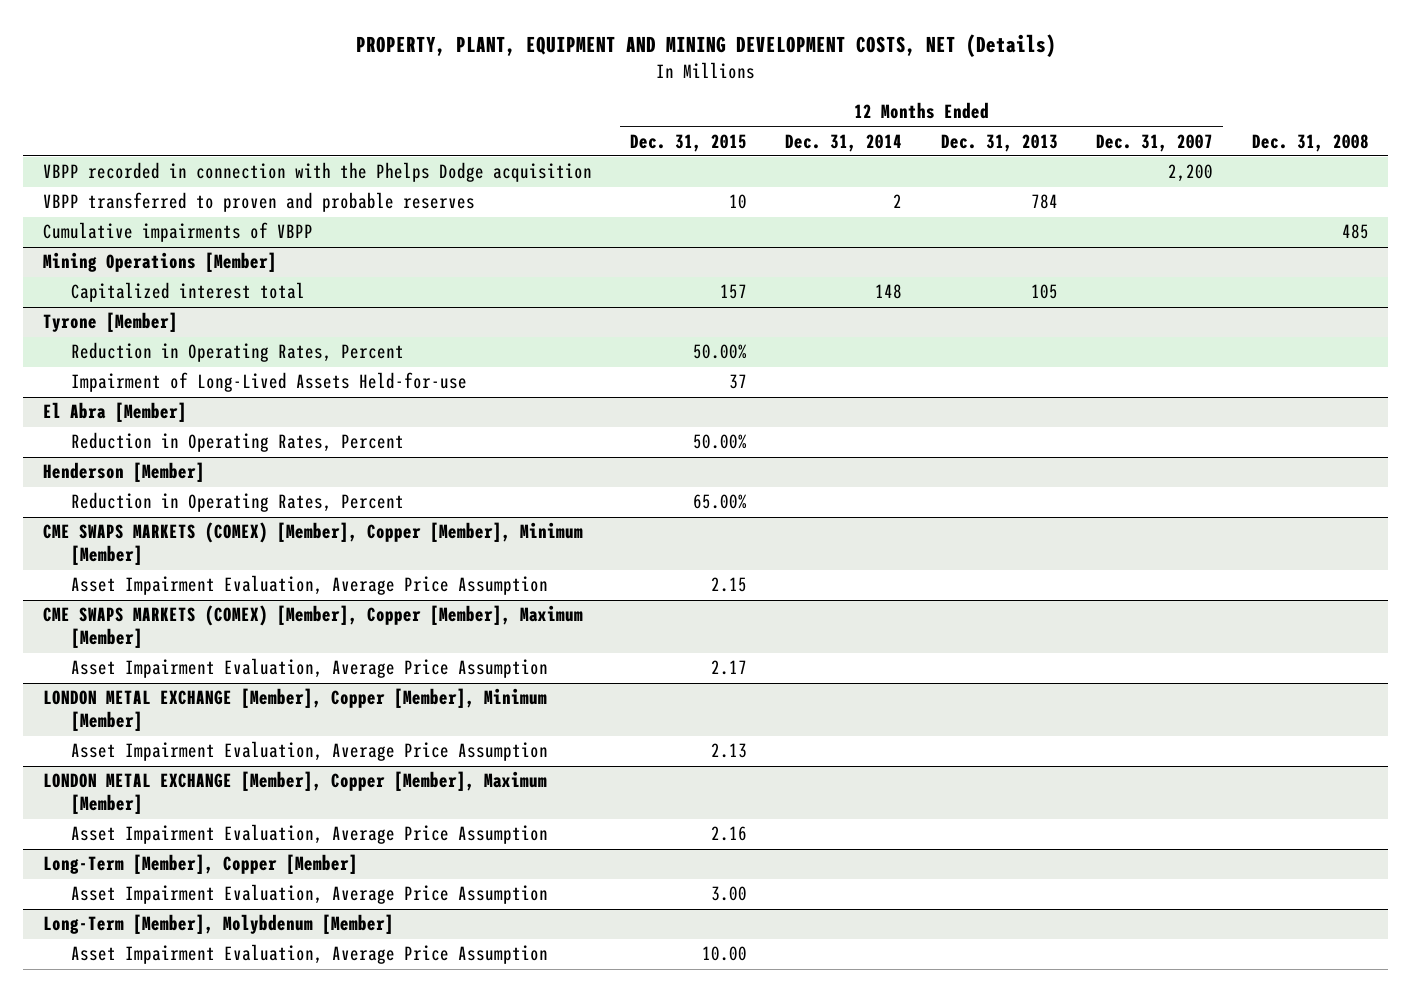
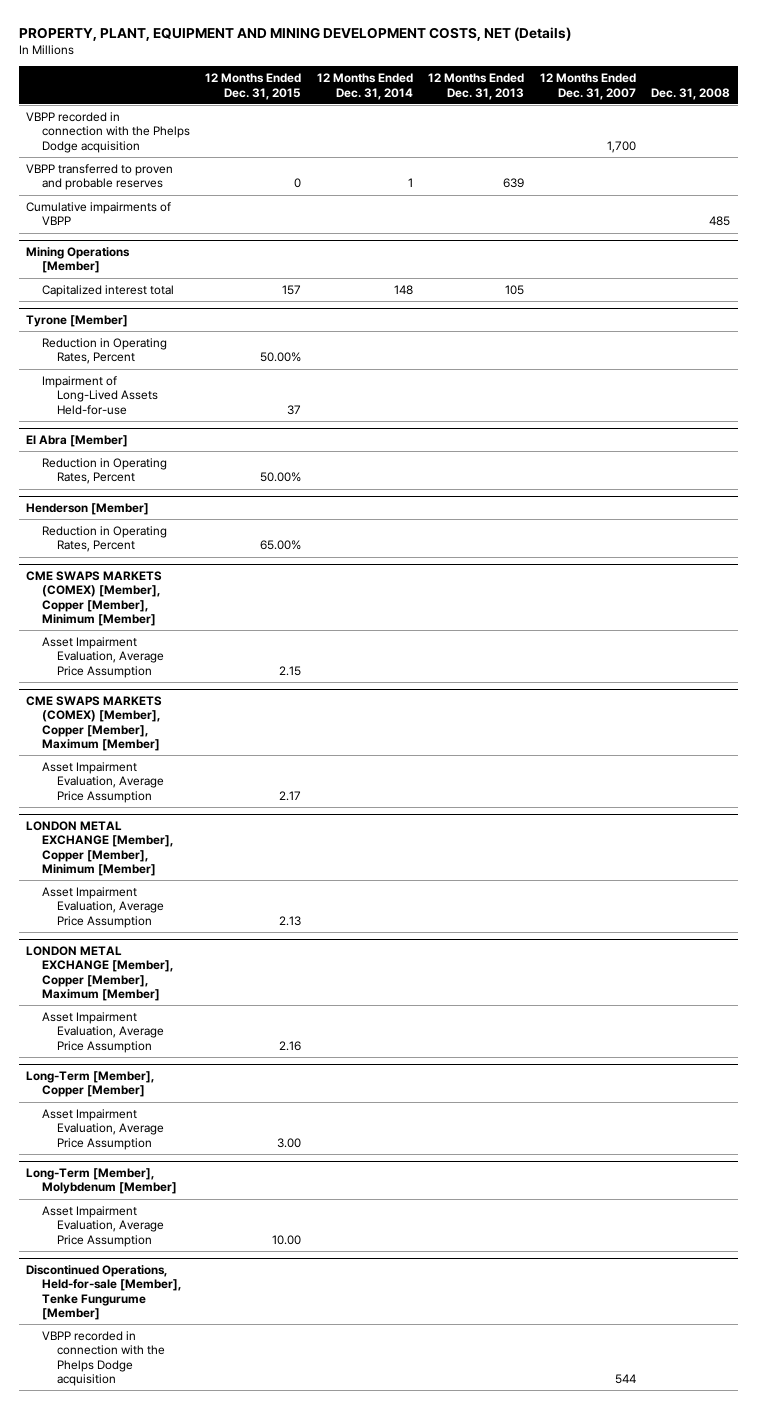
[1168,164,1214,183] 2,200 -> [606,140,636,153] 1,700
[728,194,747,210] 10 -> [294,178,302,189] 0
[893,194,903,209] 2 -> [407,178,413,188] 1
[1030,194,1058,210] 784 -> [503,178,525,189] 639
none -> [26,1265,181,1320] Discontinued Operations, Held-for-sale [Member], Tenke Fungurume [Member]
none -> [41,1330,166,1386] VBPP recorded in connection with the Phelps Dodge acquisition

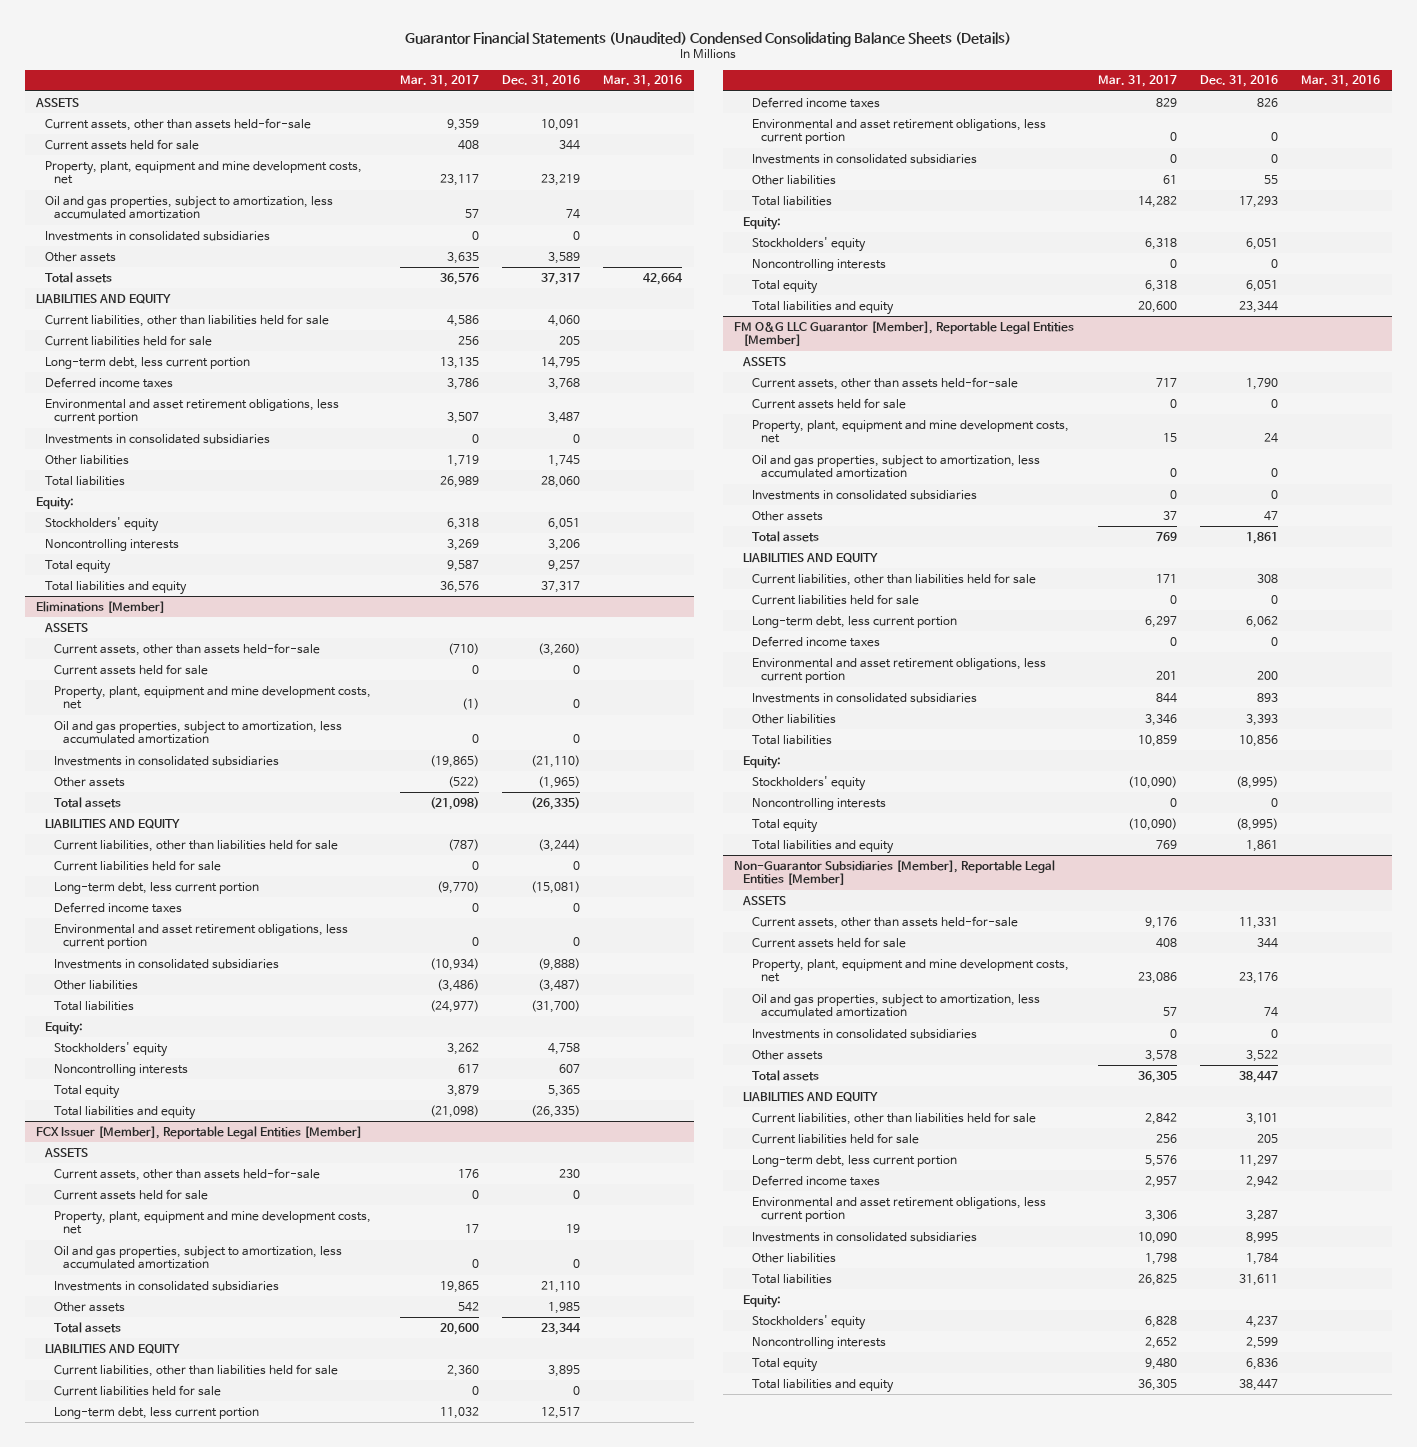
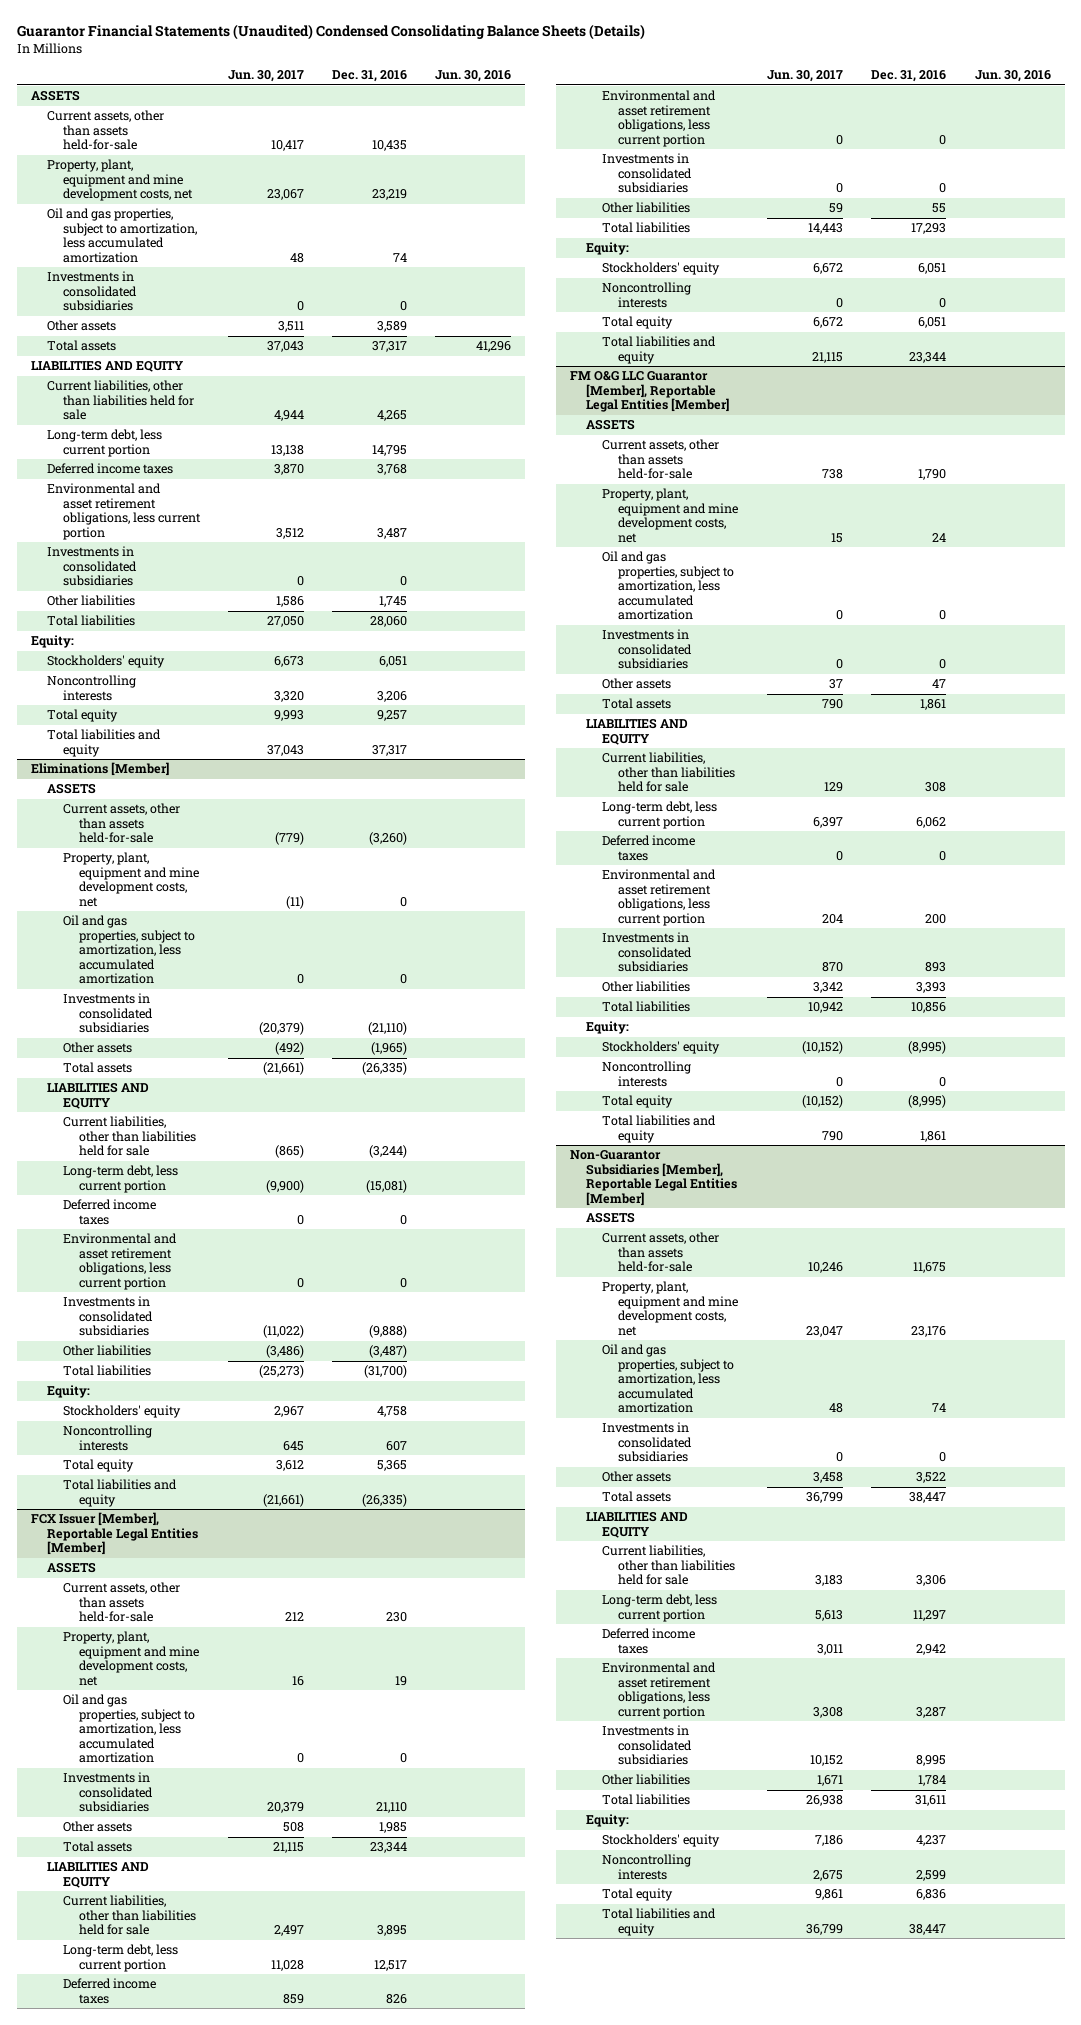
[399,75,479,88] Mar. 31, 2017 -> none
[603,75,683,88] Mar. 31, 2016 -> none
none -> [228,70,305,83] Jun. 30, 2017
none -> [435,70,512,83] Jun. 30, 2016
[45,138,200,150] Current assets held for sale -> none
[540,118,580,131] 10,091 -> [372,140,408,152] 10,435
[45,334,213,346] Current liabilities held for sale -> none
[547,314,580,327] 4,060 -> [377,410,408,422] 4,265
[53,663,208,675] Current assets held for sale -> none
[53,859,221,871] Current liabilities held for sale -> none
[53,1188,208,1200] Current assets held for sale -> none
[53,1384,221,1396] Current liabilities held for sale -> none
[751,397,906,409] Current assets held for sale -> none
[751,593,919,605] Current liabilities held for sale -> none
[751,936,906,948] Current assets held for sale -> none
[1238,916,1278,929] 11,331 -> [913,1262,947,1274] 11,675
[751,1132,919,1144] Current liabilities held for sale -> none
[1245,1112,1278,1125] 3,101 -> [916,1575,947,1587] 3,306

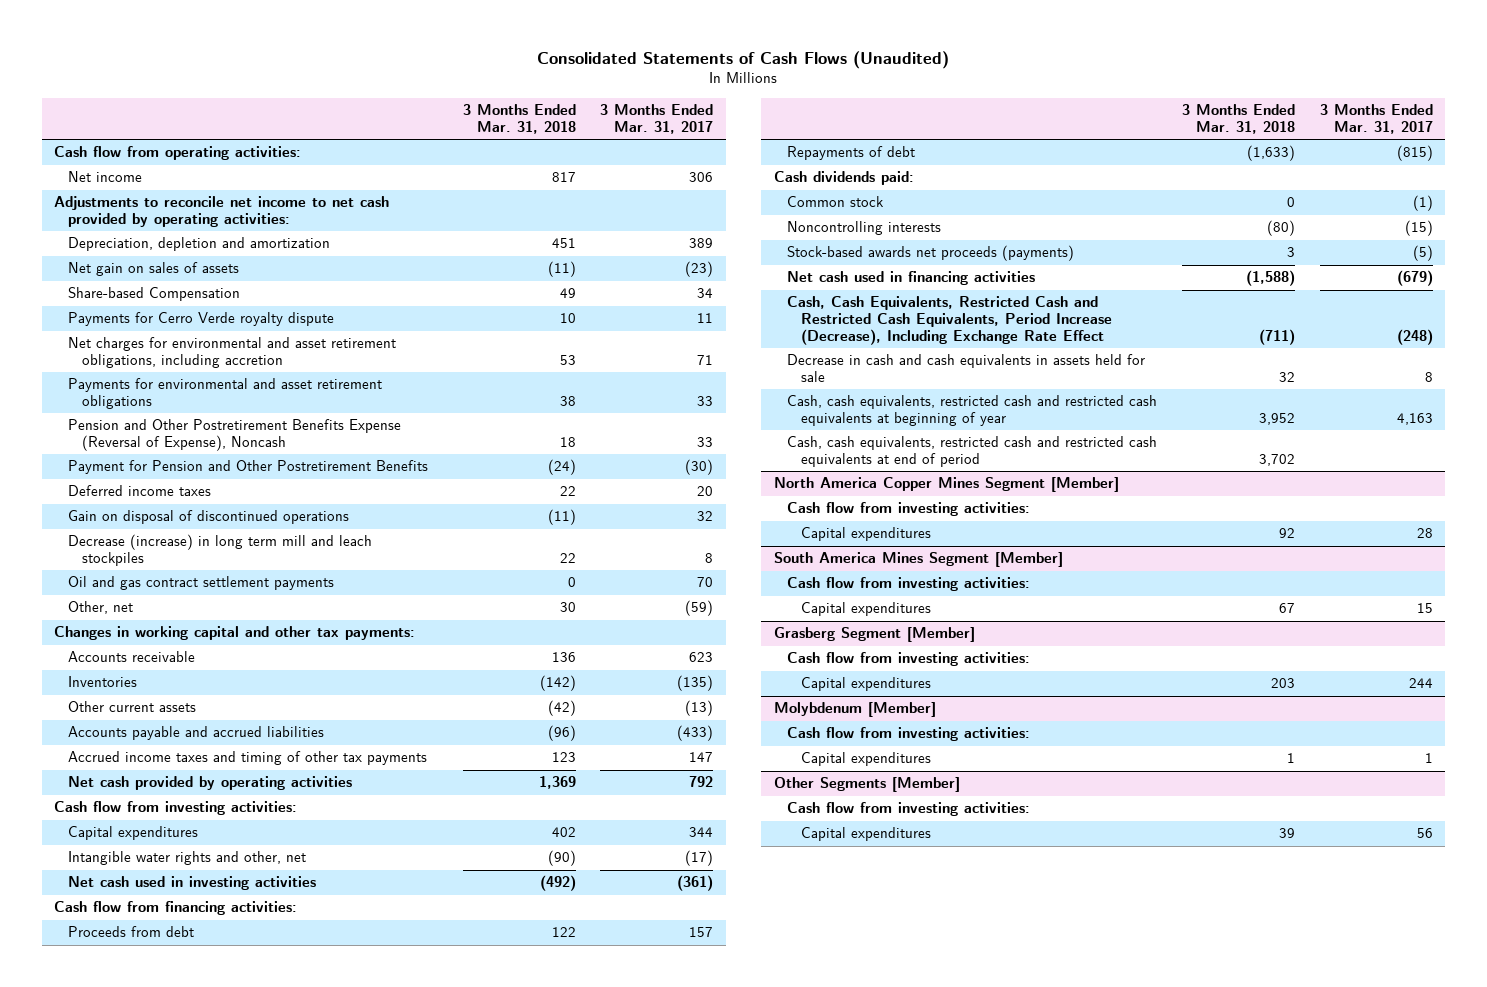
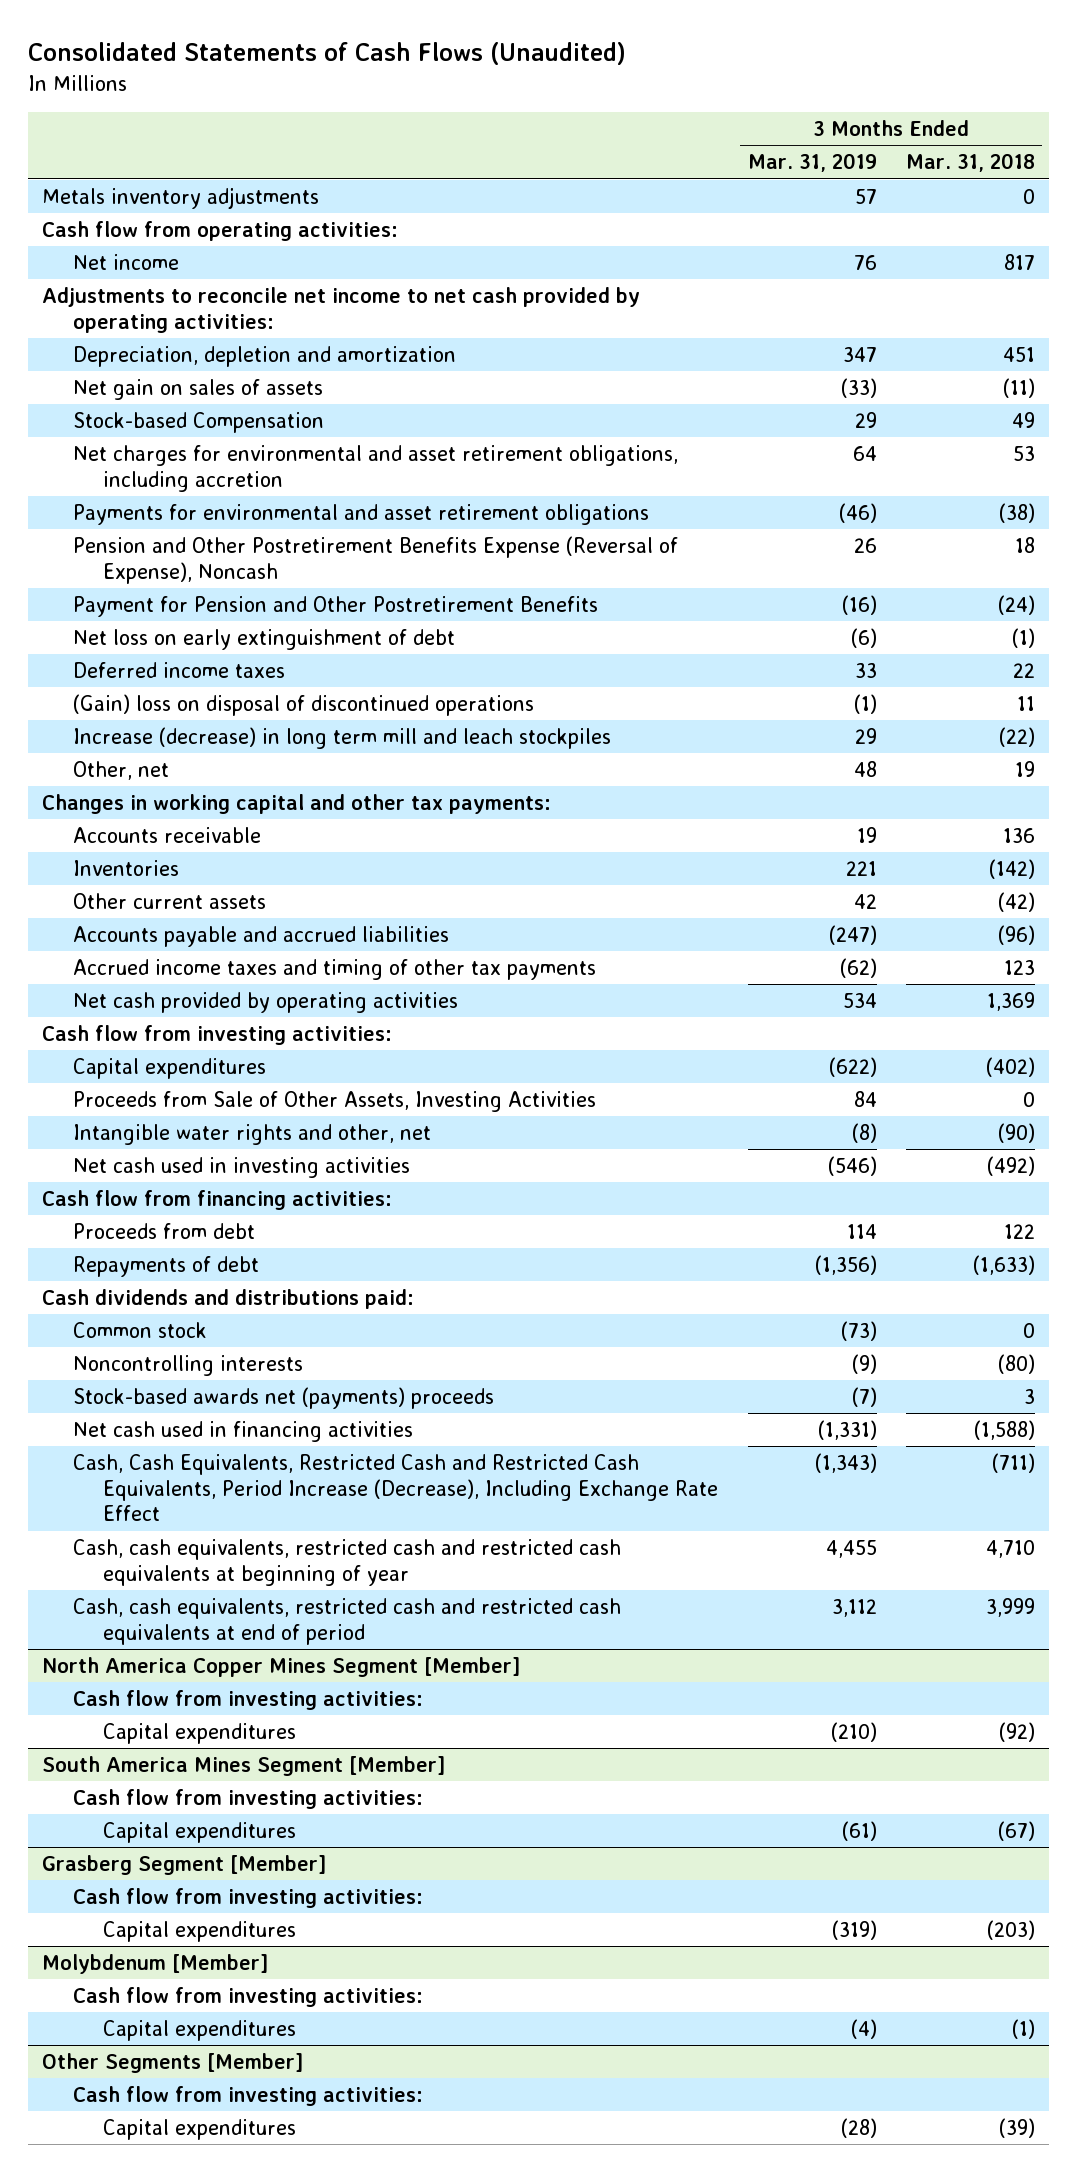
[600,104,714,134] 3 Months Ended Mar. 31, 2017 -> none
none -> [747,153,877,173] Mar. 31, 2019
none -> [42,186,320,209] Metals inventory adjustments
[68,312,335,327] Payments for Cerro Verde royalty dispute -> none
[68,287,241,302] Share-based Compensation -> [72,411,324,433] Stock-based Compensation
[559,396,576,407] 38 -> [998,502,1035,523] (38)
none -> [72,628,455,650] Net loss on early extinguishment of debt
[68,576,335,591] Oil and gas contract settlement payments -> none
[68,510,350,525] Gain on disposal of discontinued operations -> [72,693,534,716] (Gain) loss on disposal of discontinued operations
[547,509,576,526] (11) -> [1016,695,1035,711] 11
[68,534,373,567] Decrease (increase) in long term mill and leach stockpiles -> [72,726,611,749] Increase (decrease) in long term mill and leach stockpiles
[559,553,576,564] 22 -> [998,726,1035,747] (22)
[559,602,576,613] 30 -> [1014,760,1035,777] 19
[551,827,576,838] 402 -> [985,1056,1035,1077] (402)
none -> [72,1090,596,1112] Proceeds from Sale of Other Assets, Investing Activities
[773,171,914,186] Cash dividends paid: -> [42,1288,415,1309] Cash dividends and distributions paid:
[787,245,1075,262] Stock-based awards net proceeds (payments) -> [72,1386,494,1409] Stock-based awards net (payments) proceeds
[787,354,1146,383] Decrease in cash and cash equivalents in assets held for sale -> none
[1258,413,1295,426] 3,952 -> [985,1539,1035,1558] 4,710
[1258,454,1295,467] 3,702 -> [985,1597,1035,1617] 3,999
[1278,528,1295,539] 92 -> [998,1721,1035,1742] (92)
[1278,603,1295,614] 67 -> [997,1820,1035,1841] (67)
[1270,678,1295,689] 203 -> [986,1919,1035,1940] (203)
[1286,753,1295,764] 1 -> [1011,2018,1035,2039] (1)
[1278,828,1295,839] 39 -> [998,2117,1035,2138] (39)

